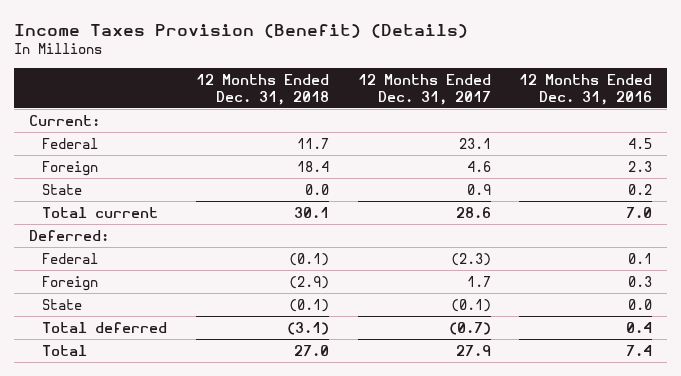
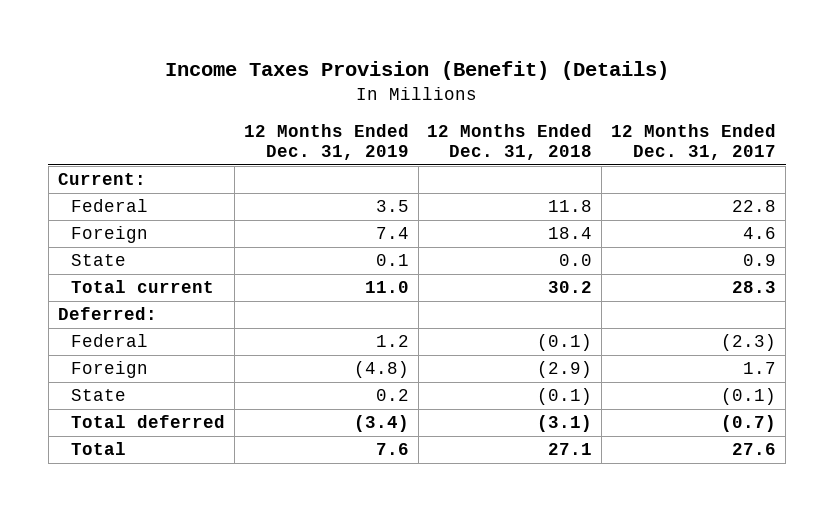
[519,73,653,105] 12 Months Ended Dec. 31, 2016 -> none
none -> [243,123,409,161] 12 Months Ended Dec. 31, 2019
[296,137,329,149] 11.7 -> [548,200,593,213] 11.8
[458,137,491,149] 23.1 -> [732,200,777,213] 22.8
[293,206,329,218] 30.1 -> [548,281,593,294] 30.2
[455,206,491,218] 28.6 -> [732,281,777,294] 28.3
[293,344,329,356] 27.0 -> [548,443,593,456] 27.1
[455,344,491,356] 27.9 -> [732,443,777,456] 27.6

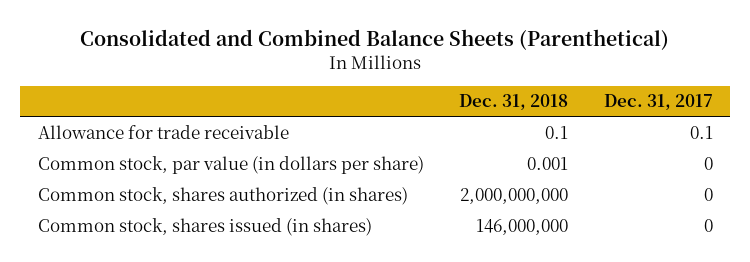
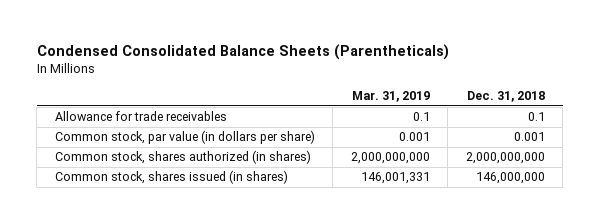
[80,29,670,51] Consolidated and Combined Balance Sheets (Parenthetical) -> [36,44,449,61] Condensed Consolidated Balance Sheets (Parentheticals)
[603,94,713,111] Dec. 31, 2017 -> none
none -> [351,91,430,103] Mar. 31, 2019
[37,125,289,140] Allowance for trade receivable -> [54,111,227,122] Allowance for trade receivables

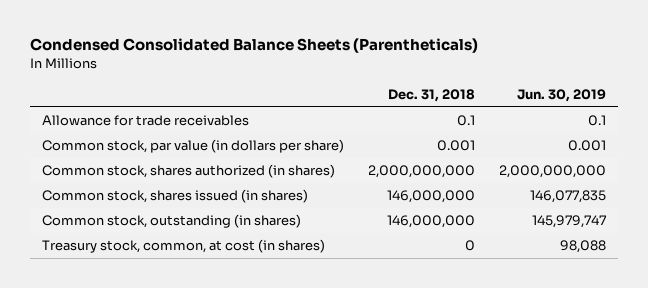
[351,91,430,103] Mar. 31, 2019 -> none
none -> [517,88,607,102] Jun. 30, 2019
none -> [41,214,301,229] Common stock, outstanding (in shares)
none -> [41,239,325,254] Treasury stock, common, at cost (in shares)

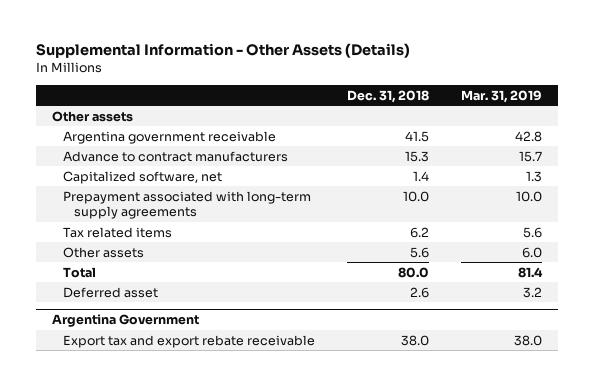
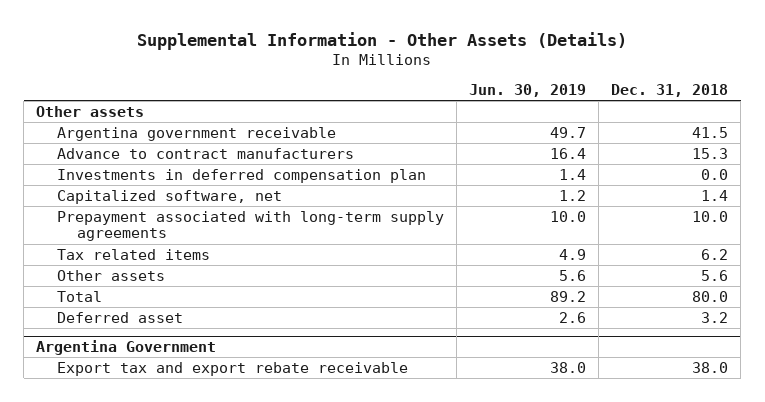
[460,89,542,103] Mar. 31, 2019 -> none
none -> [468,84,586,98] Jun. 30, 2019
none -> [56,168,426,183] Investments in deferred compensation plan
[409,286,429,298] 2.6 -> [701,311,729,323] 3.2

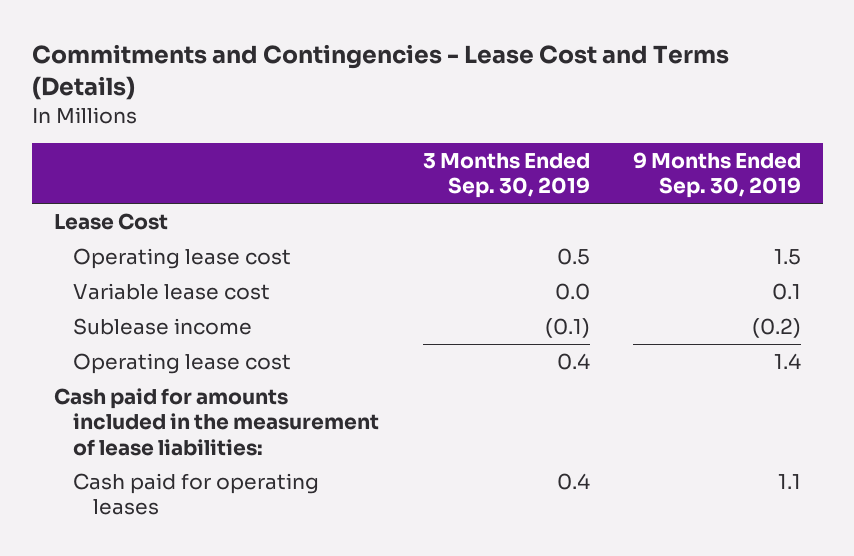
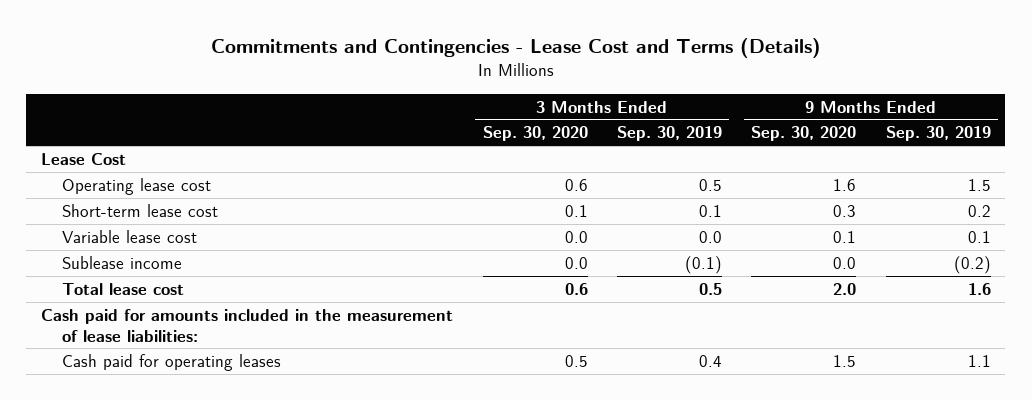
none -> [482,126,588,142] Sep. 30, 2020
none -> [751,126,857,142] Sep. 30, 2020
none -> [61,203,218,217] Short-term lease cost
[73,352,292,374] Operating lease cost -> [61,282,184,295] Total lease cost
[556,352,590,370] 0.4 -> [698,282,722,295] 0.5
[773,352,801,369] 1.4 -> [967,282,991,295] 1.6

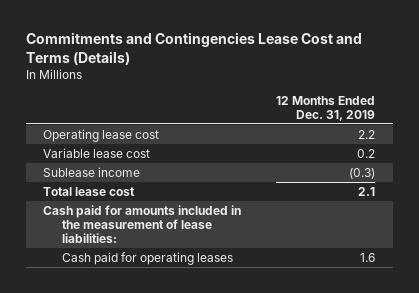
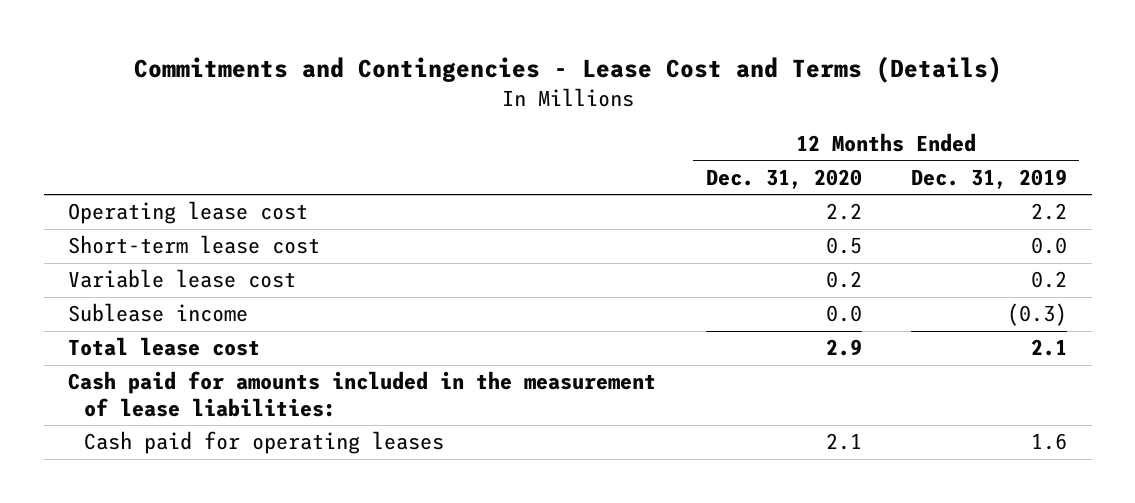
[25,32,362,65] Commitments and Contingencies Lease Cost and Terms (Details) -> [133,55,1002,83] Commitments and Contingencies - Lease Cost and Terms (Details)
none -> [705,168,862,189] Dec. 31, 2020
none -> [68,235,321,255] Short-term lease cost

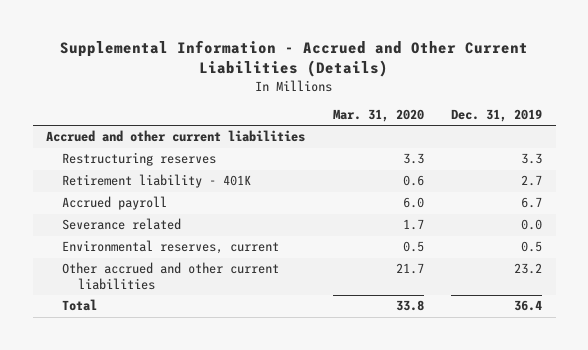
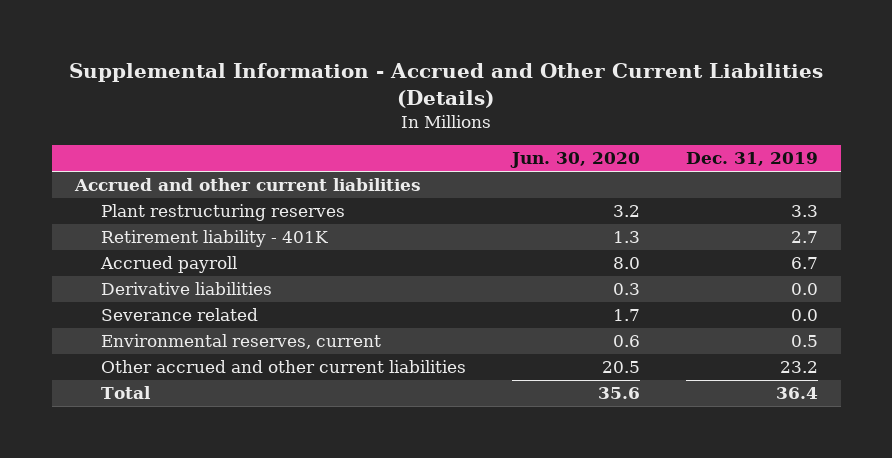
[332,109,424,123] Mar. 31, 2020 -> none
none -> [509,152,640,169] Jun. 30, 2020
[62,152,217,167] Restructuring reserves -> [101,204,346,222] Plant restructuring reserves
none -> [101,282,273,296] Derivative liabilities

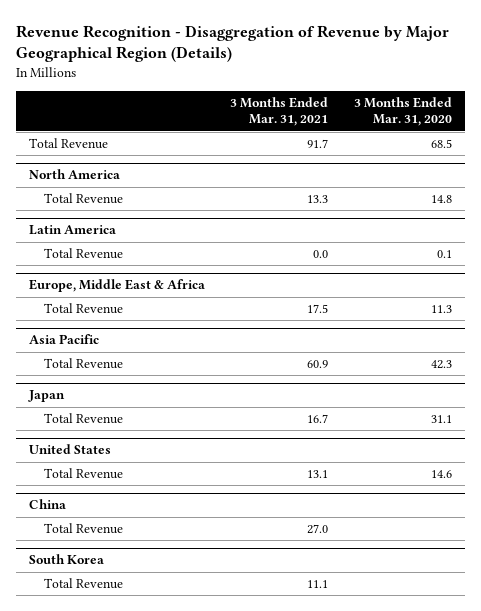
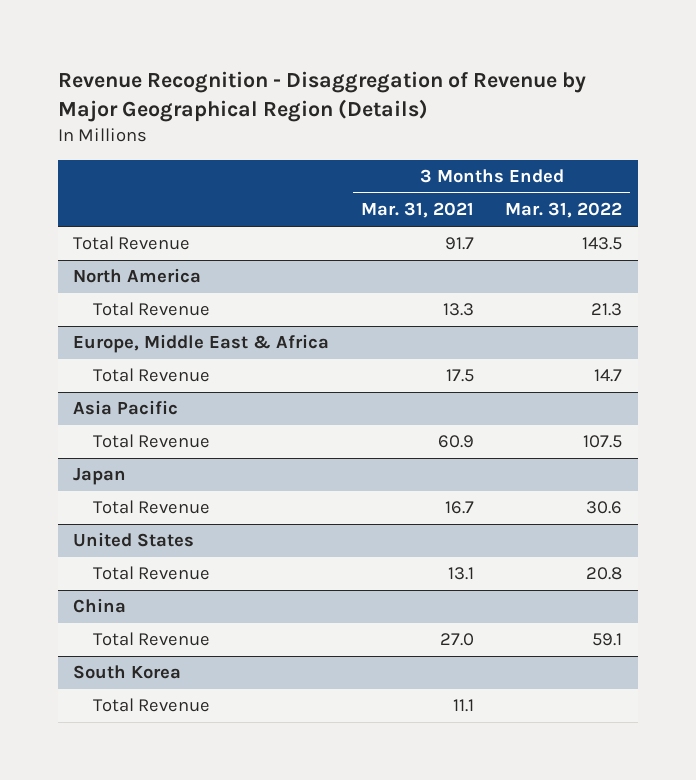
[354,96,453,127] 3 Months Ended Mar. 31, 2020 -> none
none -> [505,202,623,219] Mar. 31, 2022
[28,225,116,236] Latin America -> none
[43,248,123,260] Total Revenue -> none

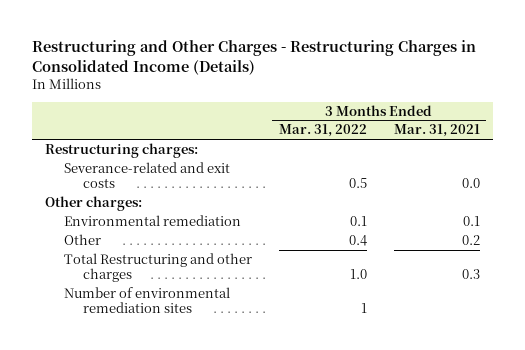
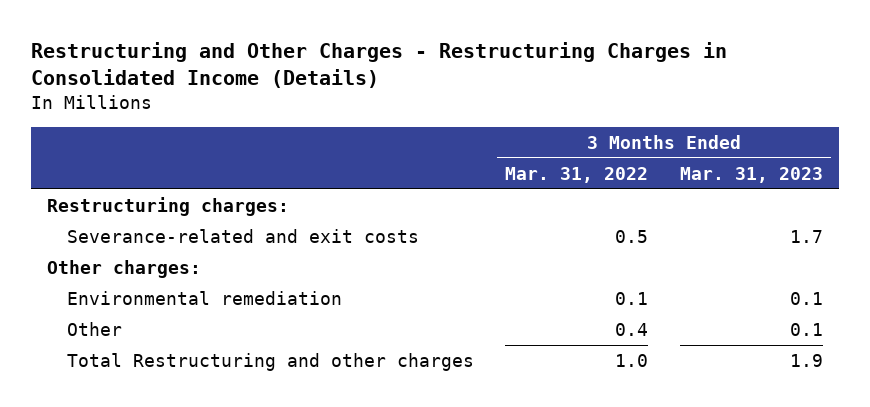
[393,124,480,138] Mar. 31, 2021 -> none
none -> [680,166,824,183] Mar. 31, 2023
[64,286,231,314] Number of environmental remediation sites -> none

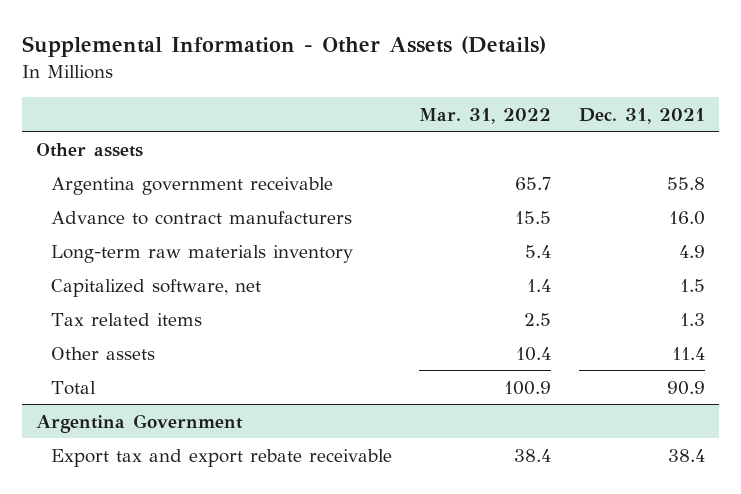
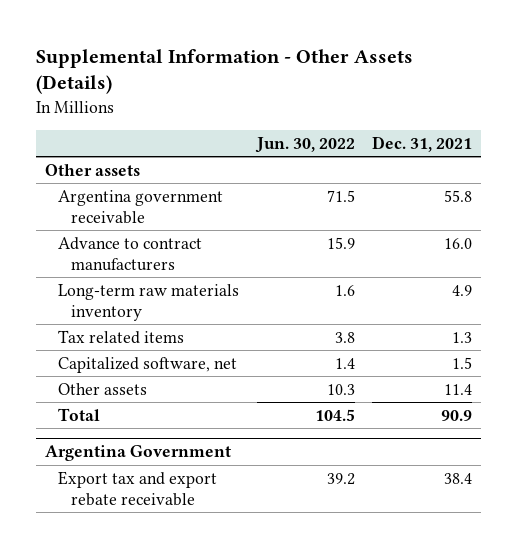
[419,107,552,124] Mar. 31, 2022 -> none
none -> [254,136,355,153] Jun. 30, 2022
[50,278,261,297] Capitalized software, net -> [57,356,237,373] Capitalized software, net

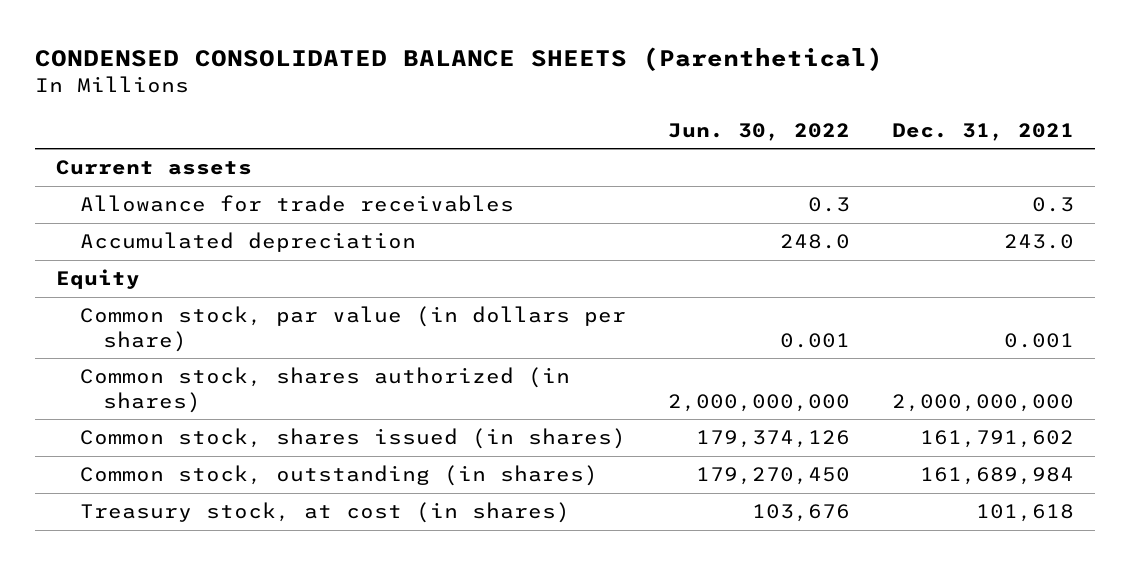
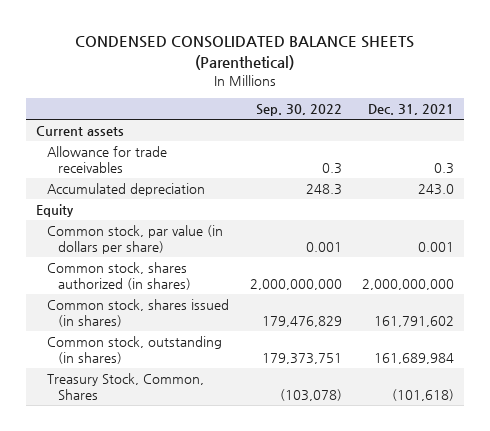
[667,122,850,141] Jun. 30, 2022 -> none
none -> [255,104,342,117] Sep. 30, 2022
[79,502,570,524] Treasury stock, at cost (in shares) -> [47,373,205,401] Treasury Stock, Common, Shares
[976,504,1075,523] 101,618 -> [391,389,454,402] (101,618)

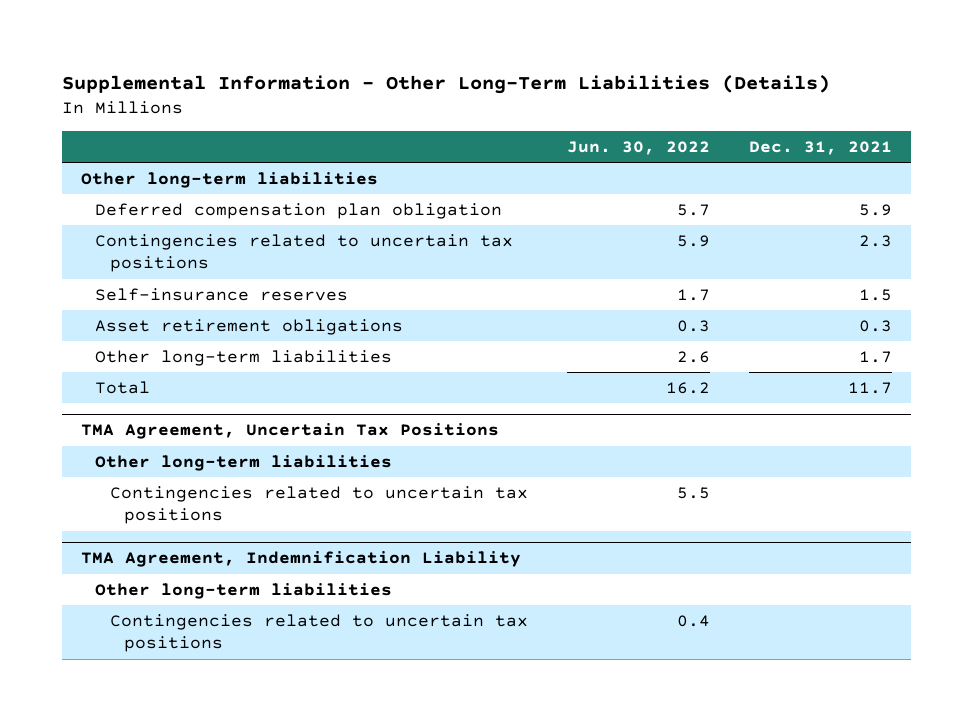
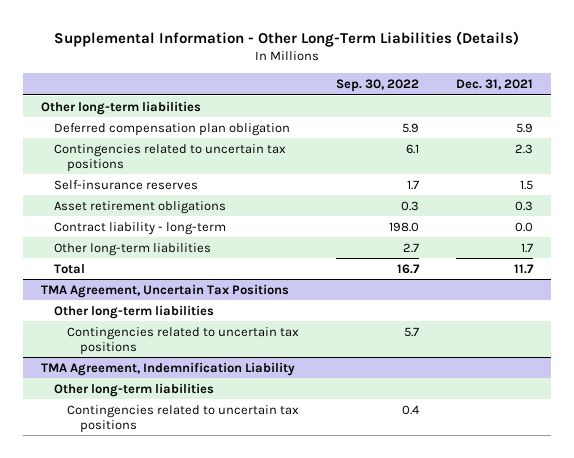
[566,140,710,155] Jun. 30, 2022 -> none
none -> [336,79,420,93] Sep. 30, 2022
none -> [54,221,227,235] Contract liability - long-term

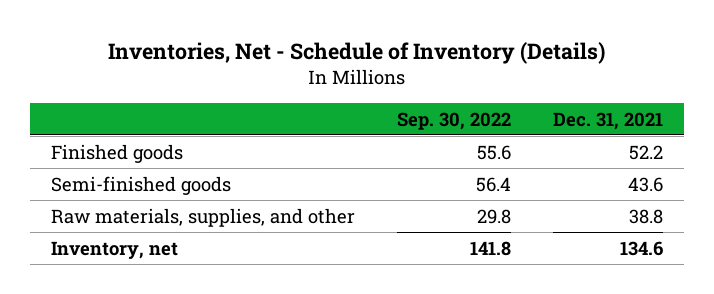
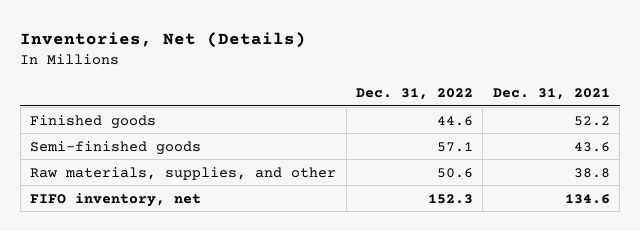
[107,42,605,65] Inventories, Net - Schedule of Inventory (Details) -> [20,31,307,48] Inventories, Net (Details)
[396,111,511,130] Sep. 30, 2022 -> none
none -> [355,88,473,101] Dec. 31, 2022
[51,240,179,259] Inventory, net -> [30,192,202,207] FIFO inventory, net

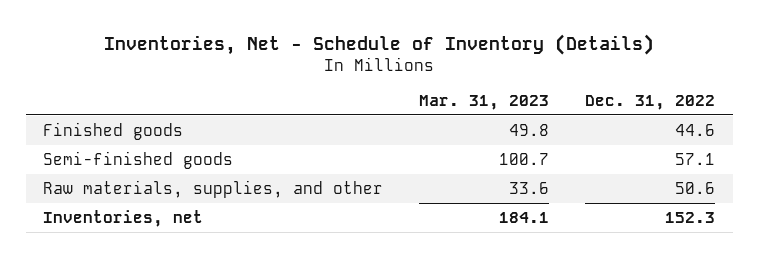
[20,31,307,48] Inventories, Net (Details) -> [104,33,655,55] Inventories, Net - Schedule of Inventory (Details)
[492,88,610,101] Dec. 31, 2021 -> none
none -> [419,94,550,110] Mar. 31, 2023
[30,192,202,207] FIFO inventory, net -> [43,209,204,227] Inventories, net

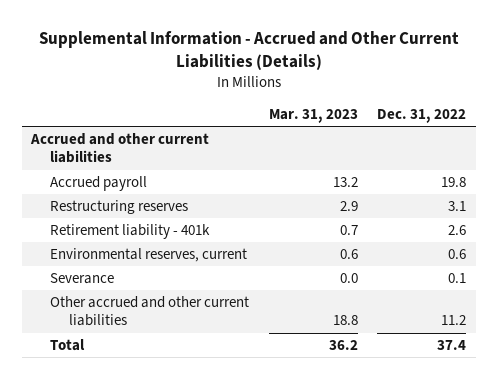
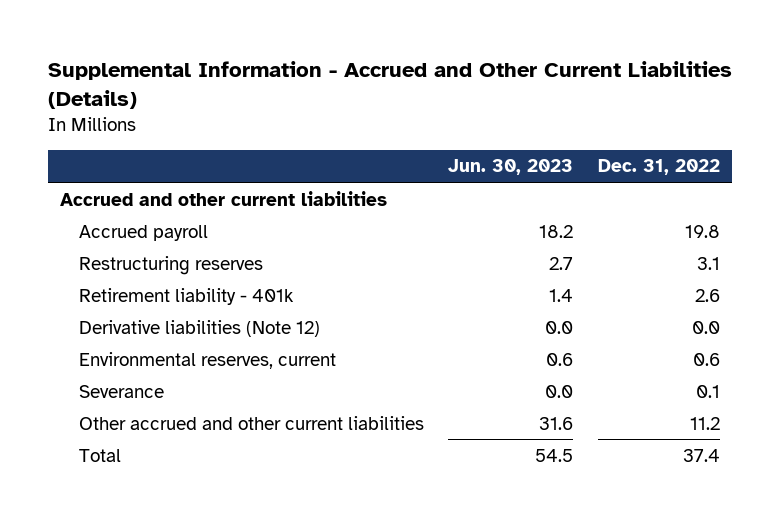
[268,109,358,124] Mar. 31, 2023 -> none
none -> [448,159,574,176] Jun. 30, 2023
none -> [78,319,320,337] Derivative liabilities (Note 12)

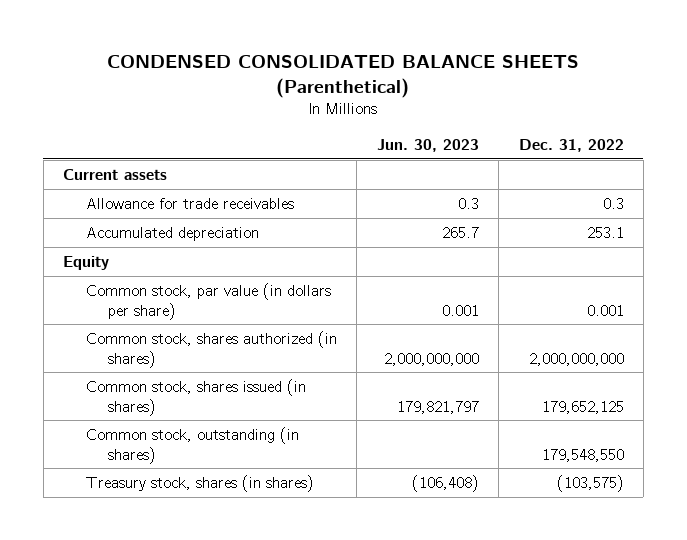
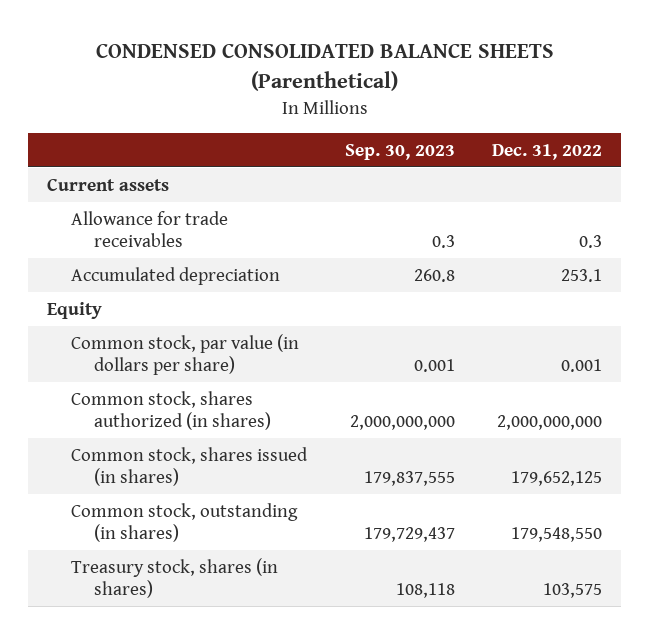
[376,139,479,153] Jun. 30, 2023 -> none
none -> [344,143,455,160] Sep. 30, 2023
[556,474,624,492] (103,575) -> [543,583,603,599] 103,575

